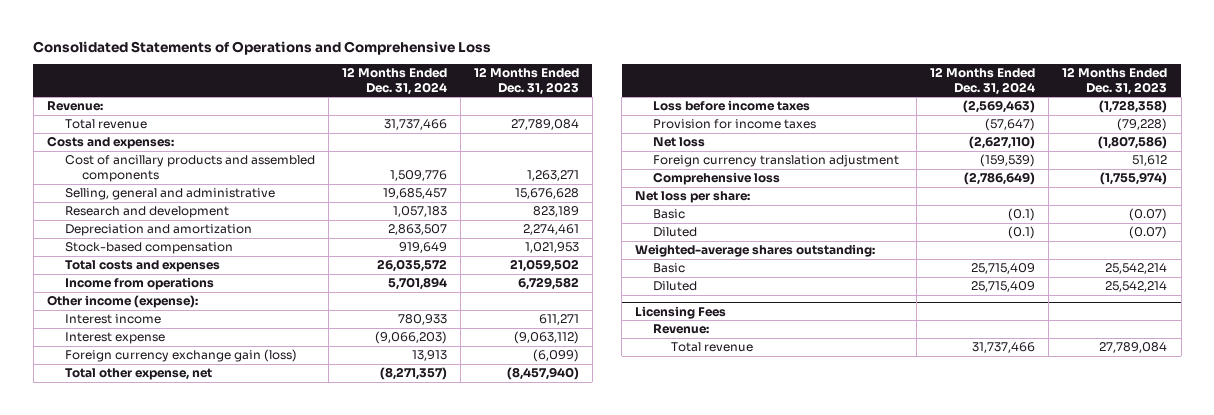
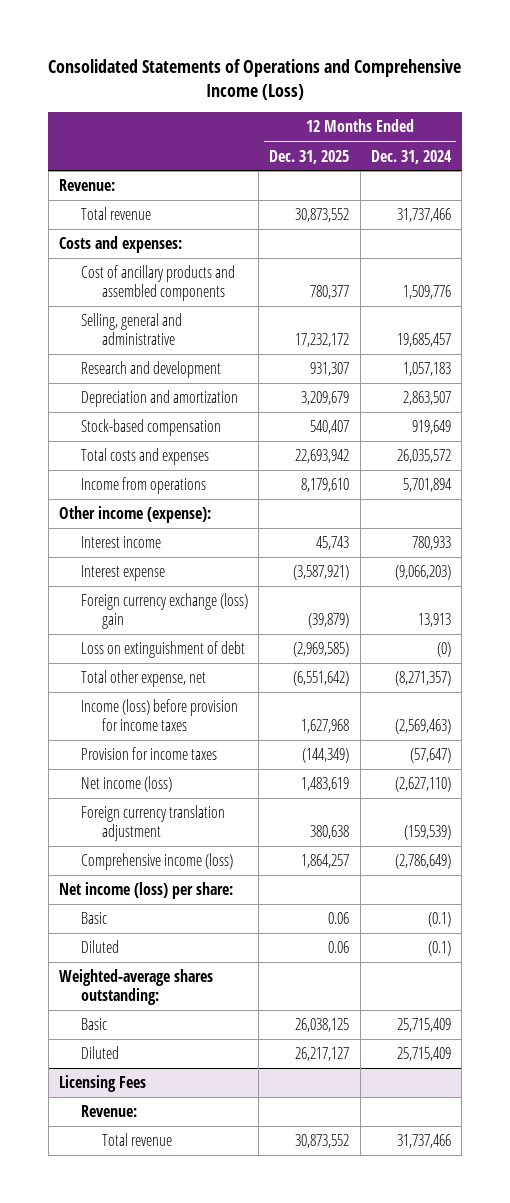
[33,40,492,55] Consolidated Statements of Operations and Comprehensive Loss -> [47,58,461,100] Consolidated Statements of Operations and Comprehensive Income (Loss)
[473,66,579,95] 12 Months Ended Dec. 31, 2023 -> none
none -> [269,149,350,164] Dec. 31, 2025
[64,349,297,363] Foreign currency exchange gain (loss) -> [80,593,248,630] Foreign currency exchange (loss) gain
none -> [80,641,245,659] Loss on extinguishment of debt
[653,100,811,112] Loss before income taxes -> [80,699,238,732] Income (loss) before provision for income taxes
[653,137,706,148] Net loss -> [80,776,172,793] Net income (loss)
[653,172,781,186] Comprehensive loss -> [80,853,233,871] Comprehensive income (loss)
[635,191,751,204] Net loss per share: -> [59,882,234,900] Net income (loss) per share:

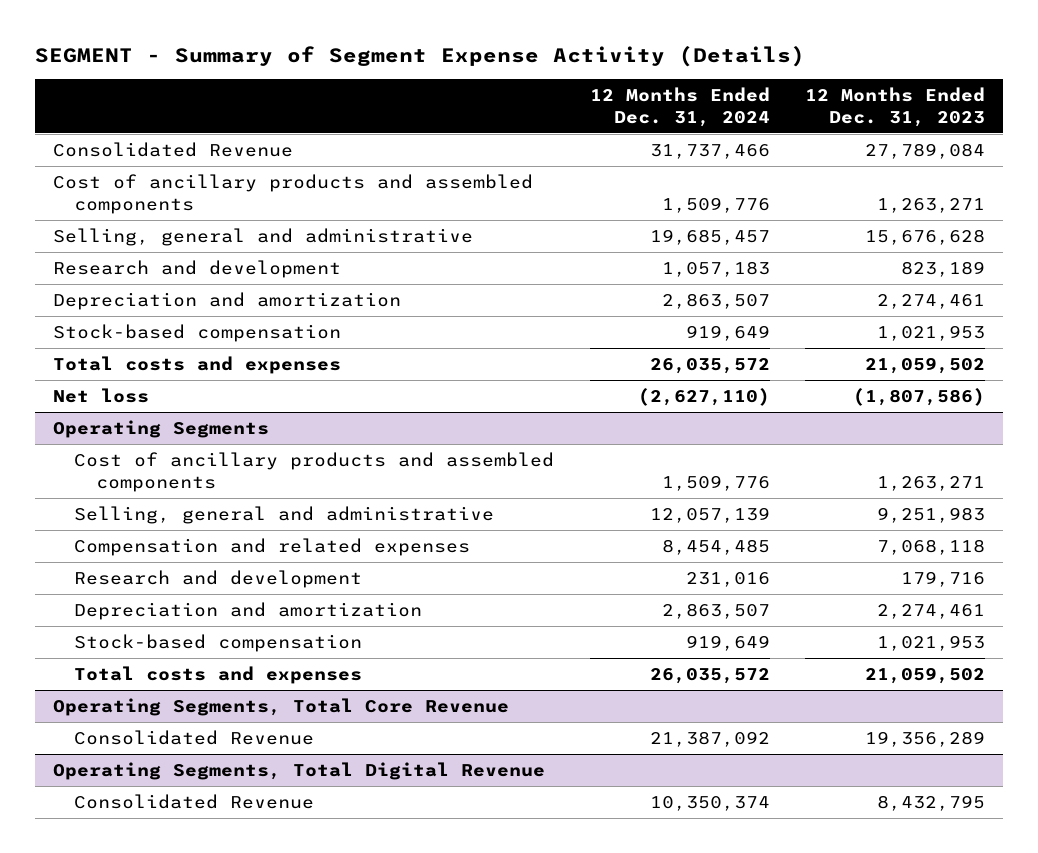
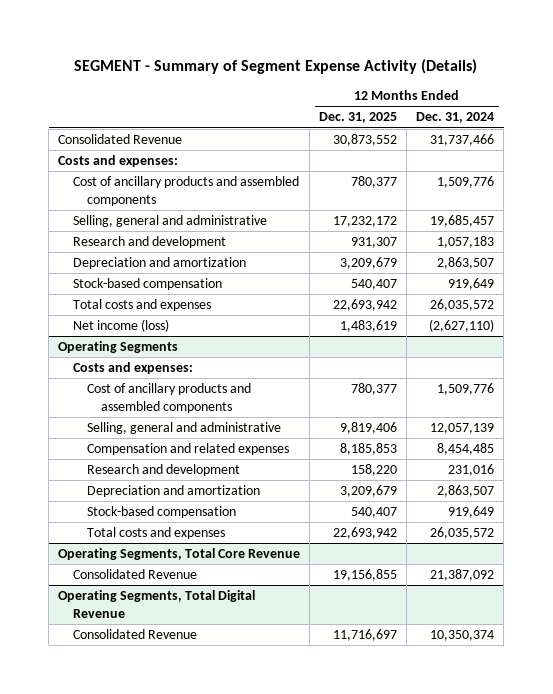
[805,86,986,127] 12 Months Ended Dec. 31, 2023 -> none
none -> [319,112,398,124] Dec. 31, 2025
none -> [58,155,179,168] Costs and expenses:
[52,388,149,404] Net loss -> [72,319,169,333] Net income (loss)
none -> [72,362,193,375] Costs and expenses:

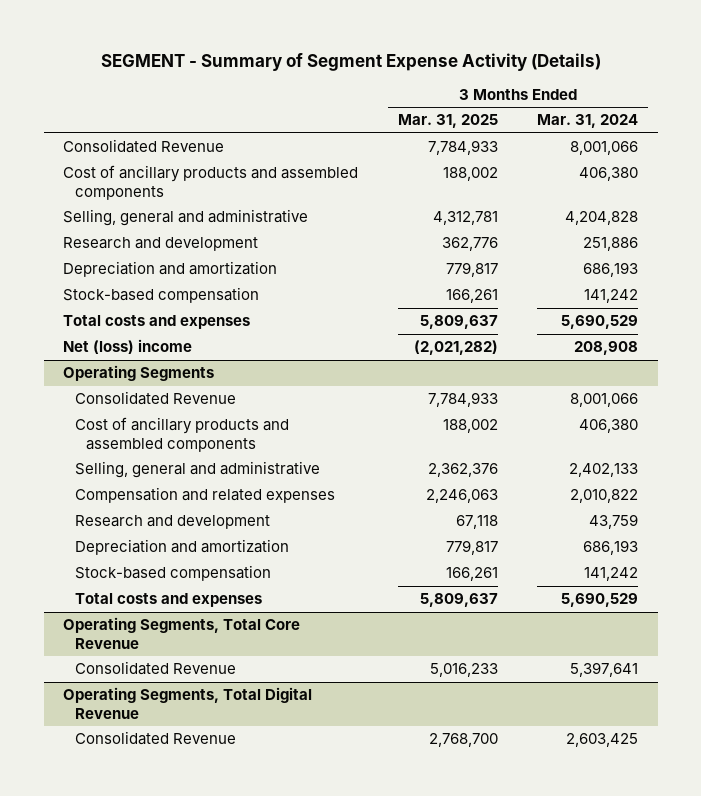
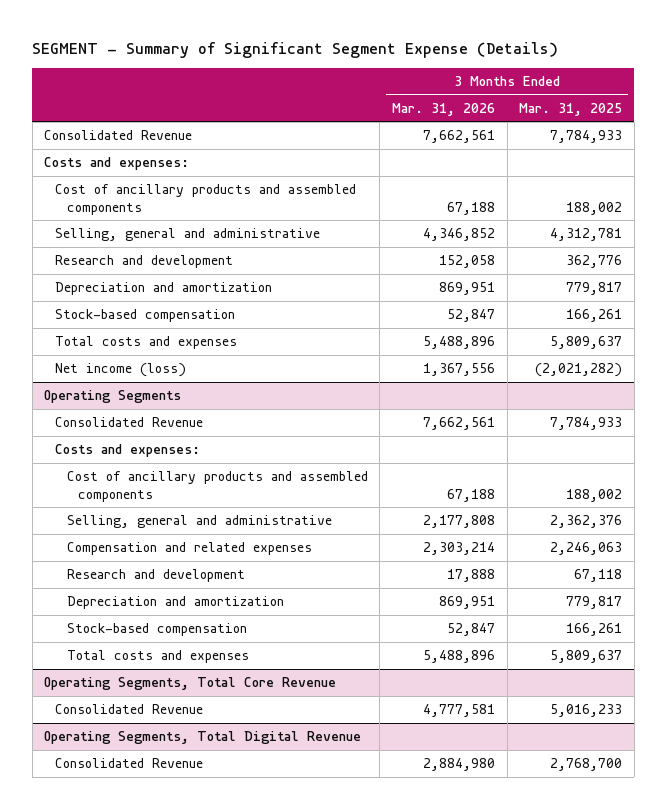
[100,52,601,71] SEGMENT - Summary of Segment Expense Activity (Details) -> [32,41,559,58] SEGMENT - Summary of Significant Segment Expense (Details)
[537,114,639,129] Mar. 31, 2024 -> none
none -> [392,102,496,116] Mar. 31, 2026
none -> [44,157,190,171] Costs and expenses:
[63,339,193,355] Net (loss) income -> [55,363,187,378] Net income (loss)
none -> [55,444,201,458] Costs and expenses:

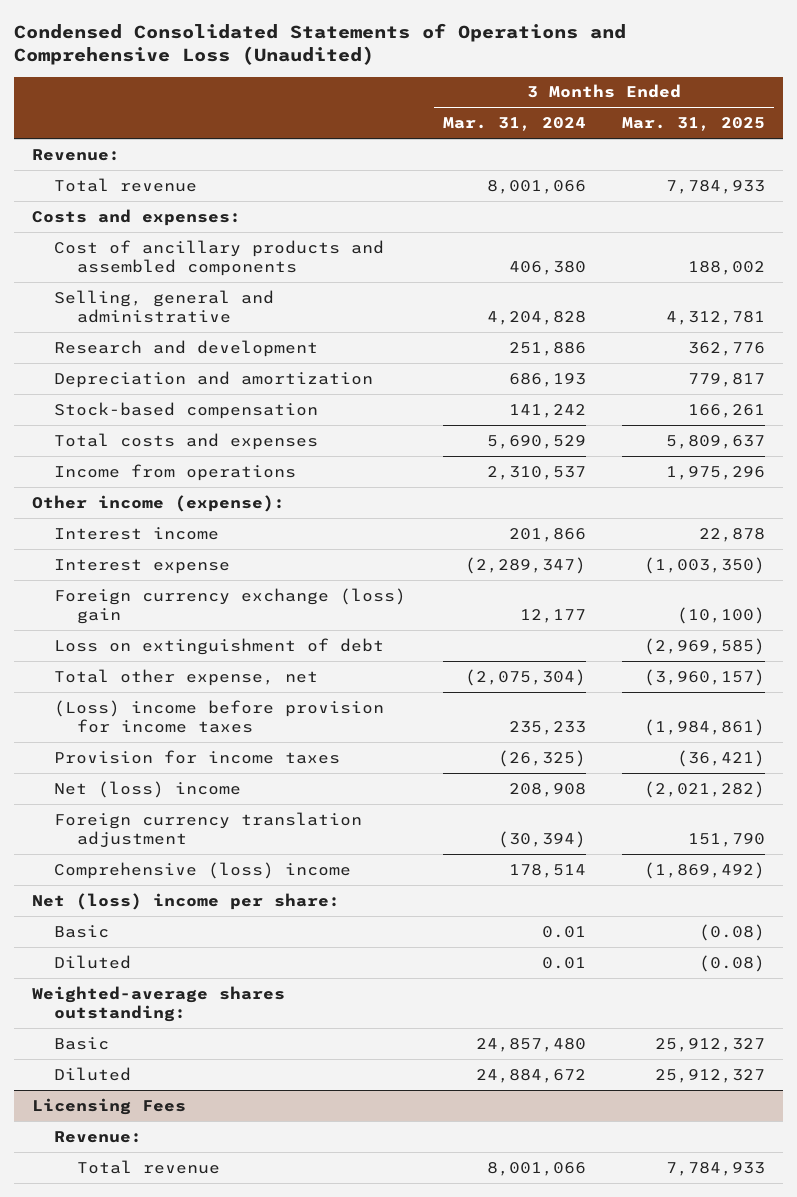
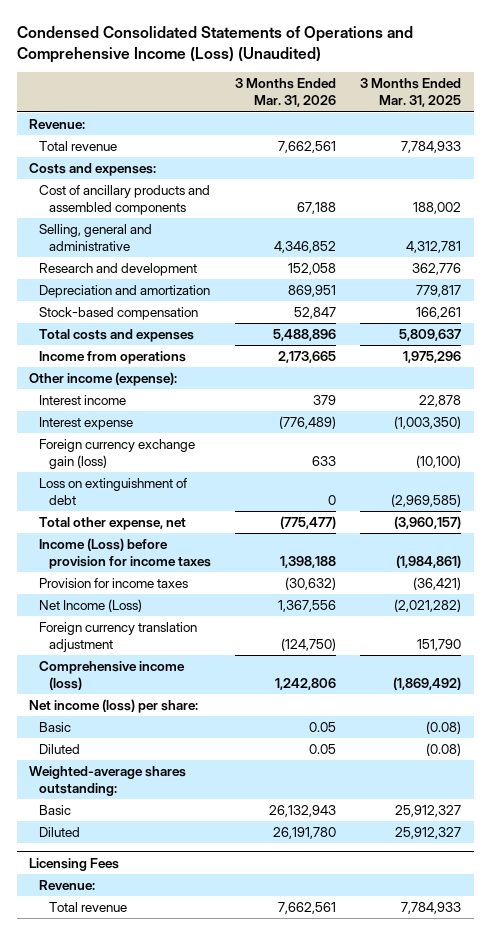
[13,22,626,66] Condensed Consolidated Statements of Operations and Comprehensive Loss (Unaudited) -> [16,25,413,63] Condensed Consolidated Statements of Operations and Comprehensive Income (Loss) (Unaudited)
[442,117,586,132] Mar. 31, 2024 -> none
none -> [235,78,337,108] 3 Months Ended Mar. 31, 2026
[54,587,407,625] Foreign currency exchange (loss) gain -> [38,439,195,470] Foreign currency exchange gain (loss)
[54,699,385,734] (Loss) income before provision for income taxes -> [38,538,211,570] Income (Loss) before provision for income taxes
[54,780,242,798] Net (loss) income -> [38,599,142,613] Net Income (Loss)
[54,861,352,879] Comprehensive (loss) income -> [38,661,185,691] Comprehensive income (loss)
[31,892,340,910] Net (loss) income per share: -> [29,699,199,714] Net income (loss) per share:

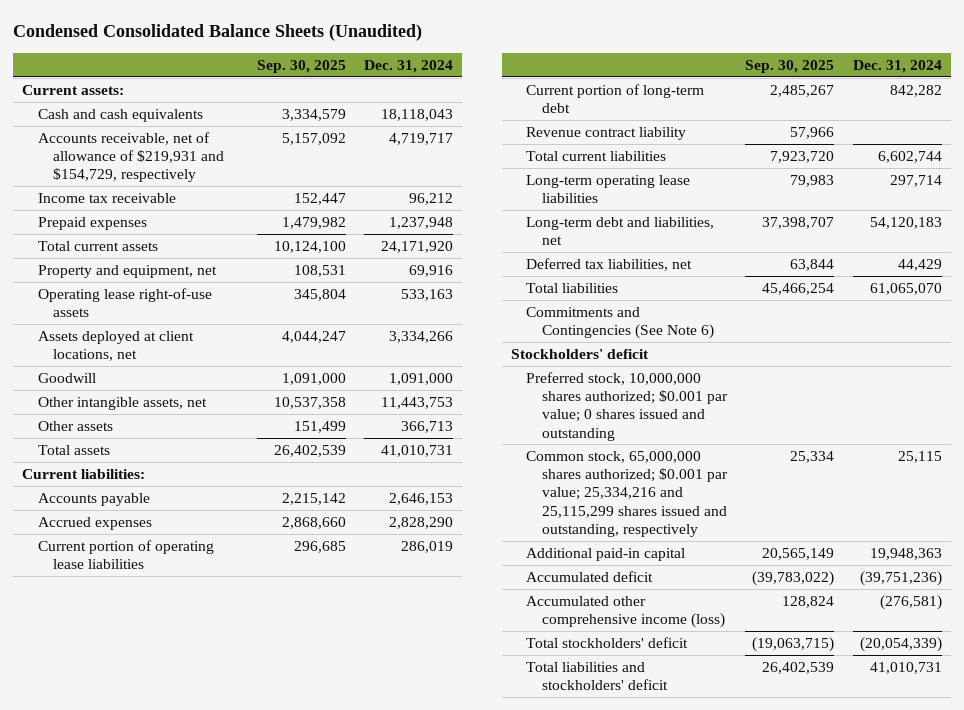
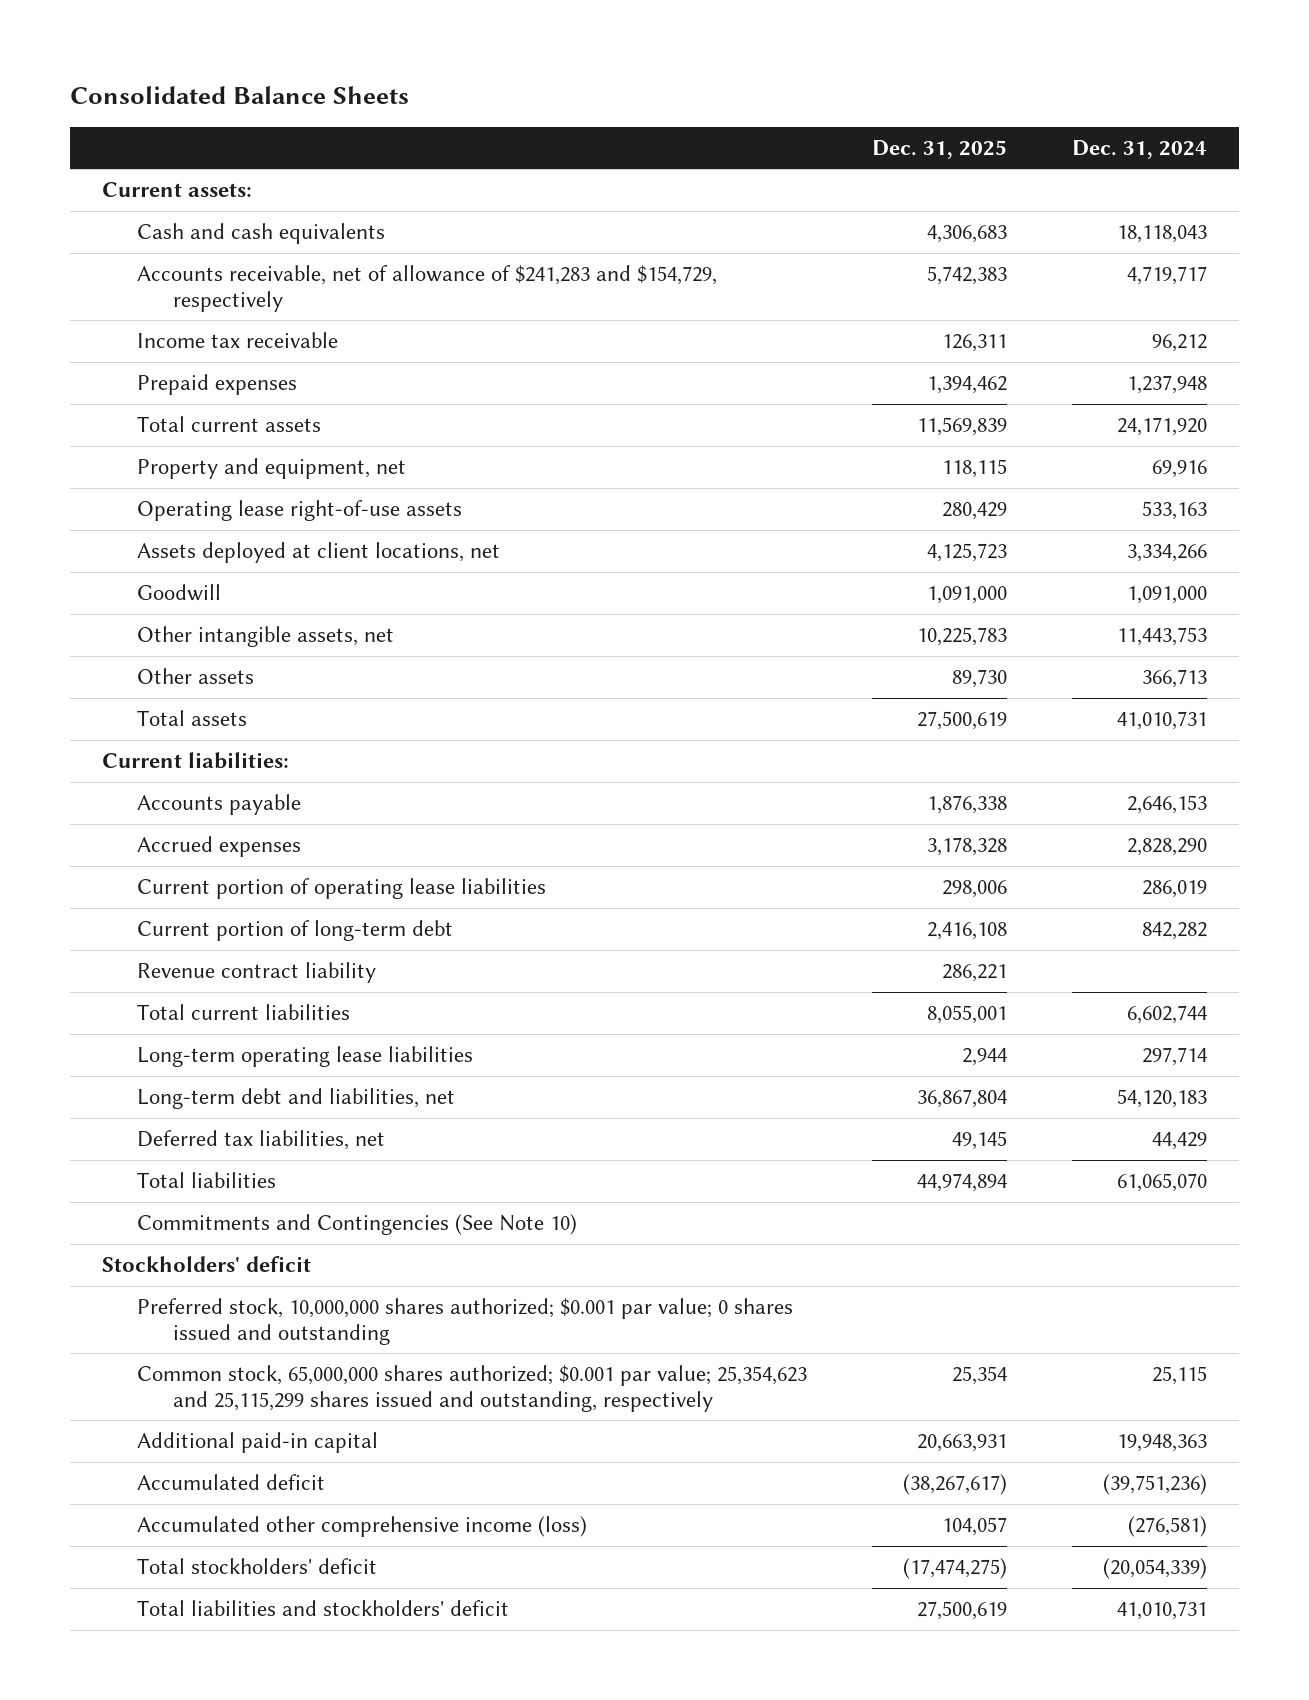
[12,24,422,42] Condensed Consolidated Balance Sheets (Unaudited) -> [69,86,409,105] Consolidated Balance Sheets
[256,60,346,74] Sep. 30, 2025 -> none
none -> [871,139,1007,159] Dec. 31, 2025
[37,132,225,183] Accounts receivable, net of allowance of $219,931 and $154,729, respectively -> [137,265,718,312] Accounts receivable, net of allowance of $241,283 and $154,729, respectively
[526,307,714,340] Commitments and Contingencies (See Note 6) -> [137,1214,578,1236] Commitments and Contingencies (See Note 10)
[526,451,728,537] Common stock, 65,000,000 shares authorized; $0.001 par value; 25,334,216 and 25,115,299 shares issued and outstanding, respectively -> [137,1365,808,1412] Common stock, 65,000,000 shares authorized; $0.001 par value; 25,354,623 and 25,115,299 shares issued and outstanding, respectively

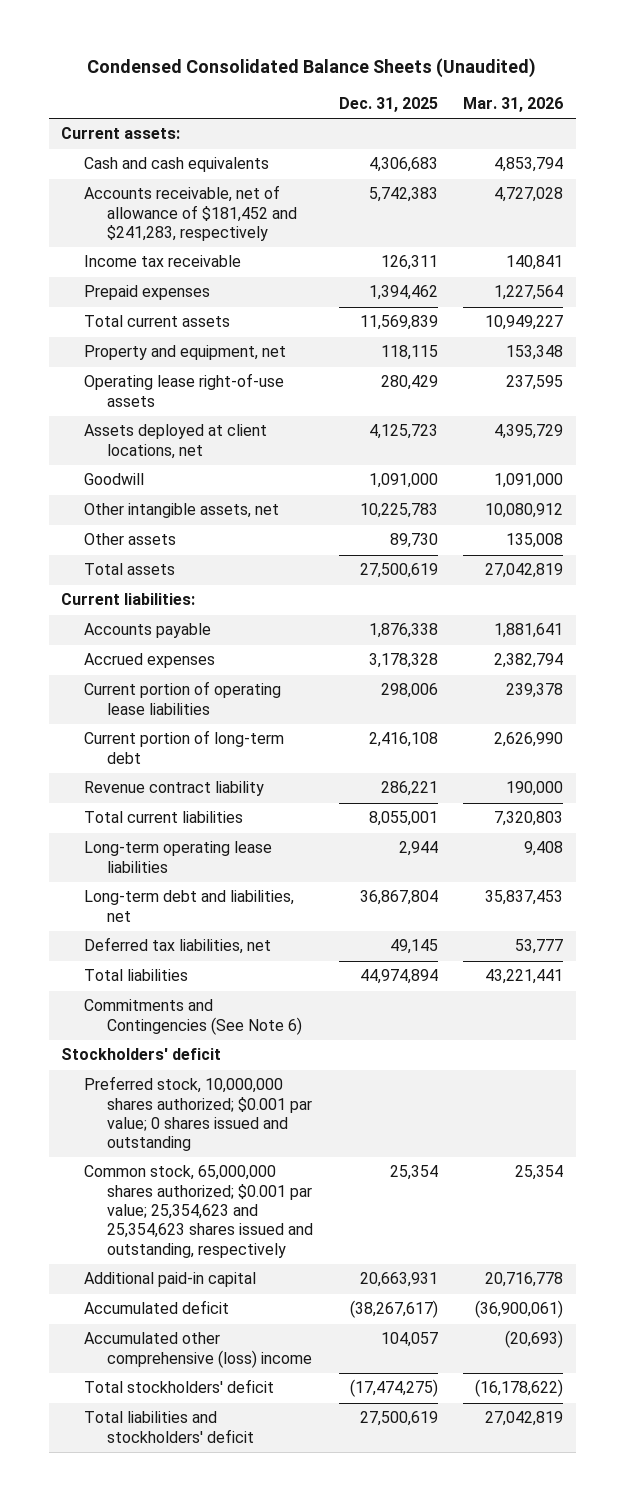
[69,86,409,105] Consolidated Balance Sheets -> [87,58,537,79] Condensed Consolidated Balance Sheets (Unaudited)
[1071,139,1207,159] Dec. 31, 2024 -> none
none -> [463,97,564,113] Mar. 31, 2026
[137,265,718,312] Accounts receivable, net of allowance of $241,283 and $154,729, respectively -> [84,185,298,241] Accounts receivable, net of allowance of $181,452 and $241,283, respectively
[137,1214,578,1236] Commitments and Contingencies (See Note 10) -> [84,999,303,1035] Commitments and Contingencies (See Note 6)
[137,1365,808,1412] Common stock, 65,000,000 shares authorized; $0.001 par value; 25,354,623 and 25,115,299 shares issued and outstanding, respectively -> [84,1165,314,1258] Common stock, 65,000,000 shares authorized; $0.001 par value; 25,354,623 and 25,354,623 shares issued and outstanding, respectively
[137,1516,588,1538] Accumulated other comprehensive income (loss) -> [84,1332,313,1368] Accumulated other comprehensive (loss) income

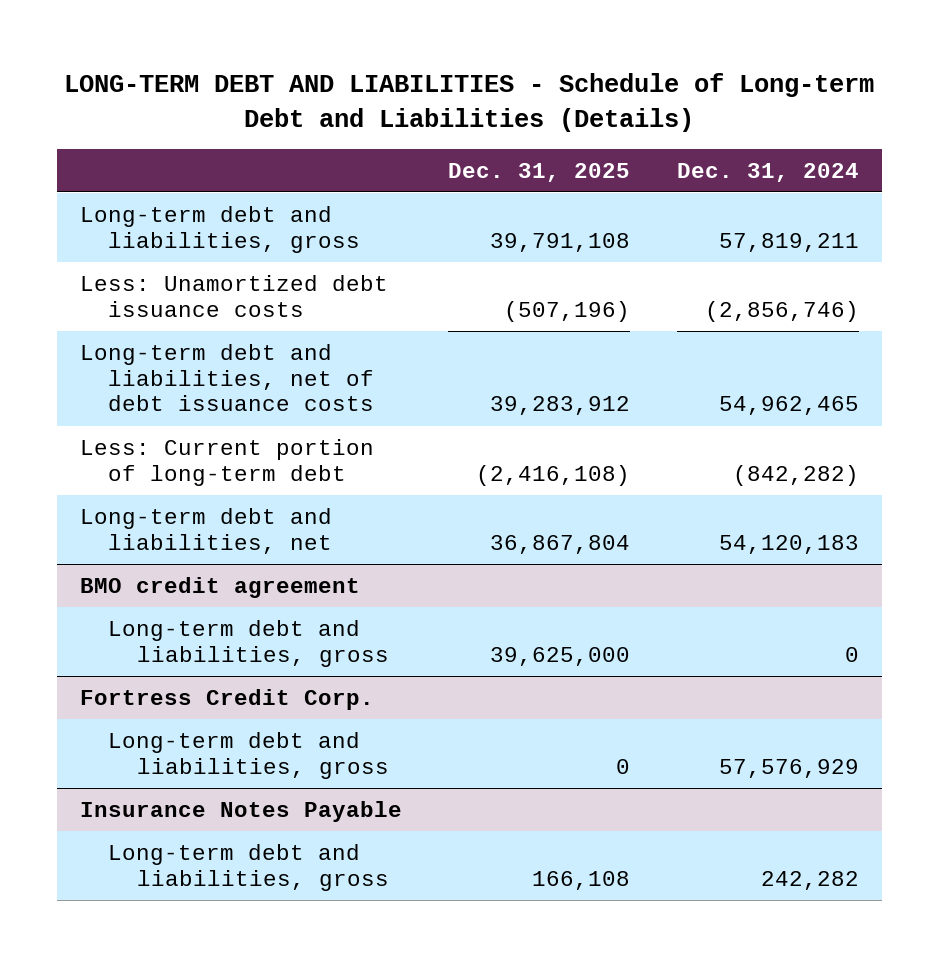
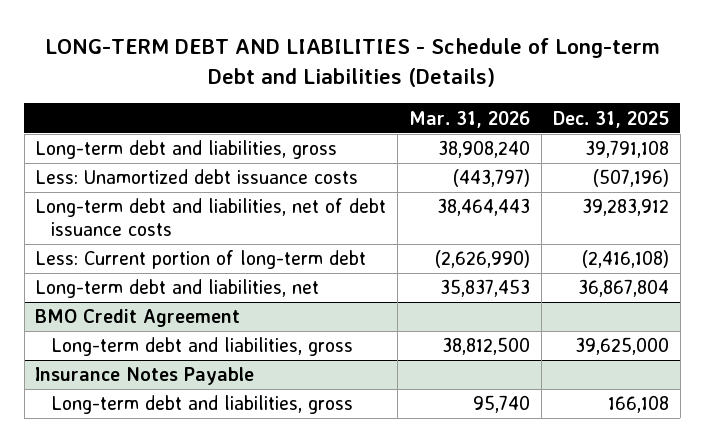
[676,162,859,182] Dec. 31, 2024 -> none
none -> [409,110,531,128] Mar. 31, 2026
[80,576,361,598] BMO credit agreement -> [35,309,241,328] BMO Credit Agreement
[80,688,375,710] Fortress Credit Corp. -> none
[108,731,389,779] Long-term debt and liabilities, gross -> none

